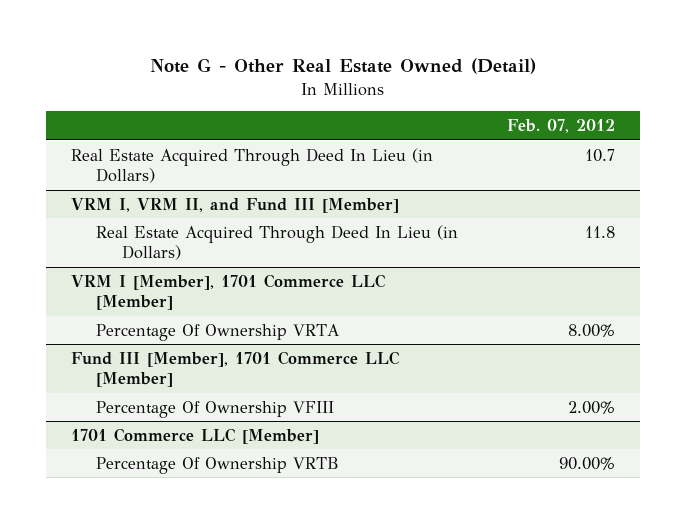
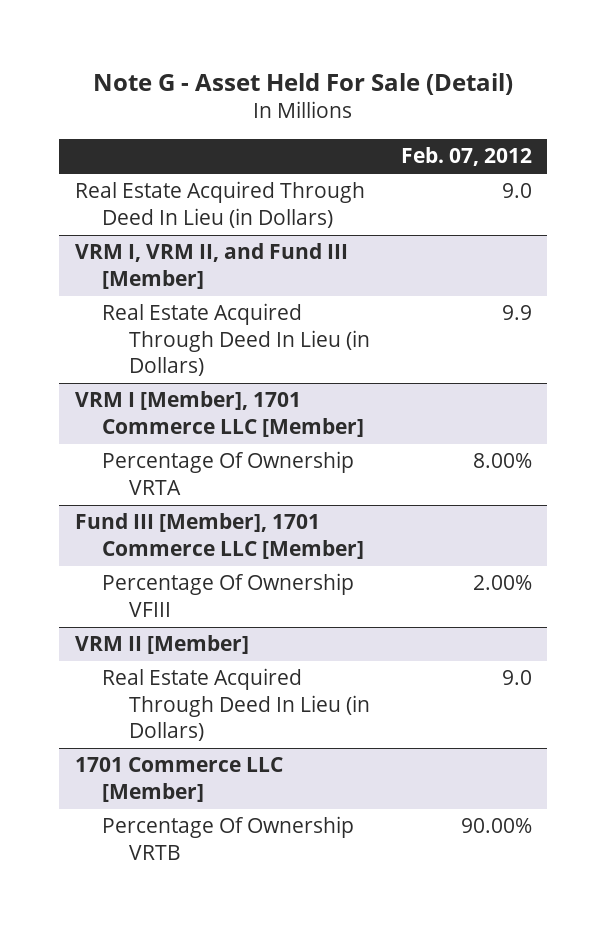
[150,58,537,75] Note G - Other Real Estate Owned (Detail) -> [93,72,514,95] Note G - Asset Held For Sale (Detail)
[585,148,616,162] 10.7 -> [501,183,532,199] 9.0
[585,225,616,238] 11.8 -> [501,305,532,321] 9.9
none -> [74,635,249,655] VRM II [Member]
none -> [101,668,370,742] Real Estate Acquired Through Deed In Lieu (in Dollars)

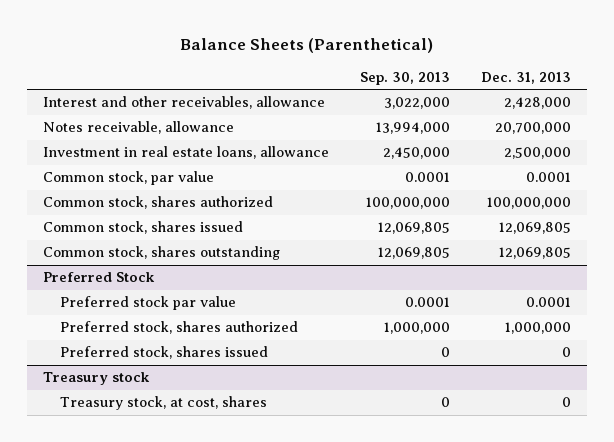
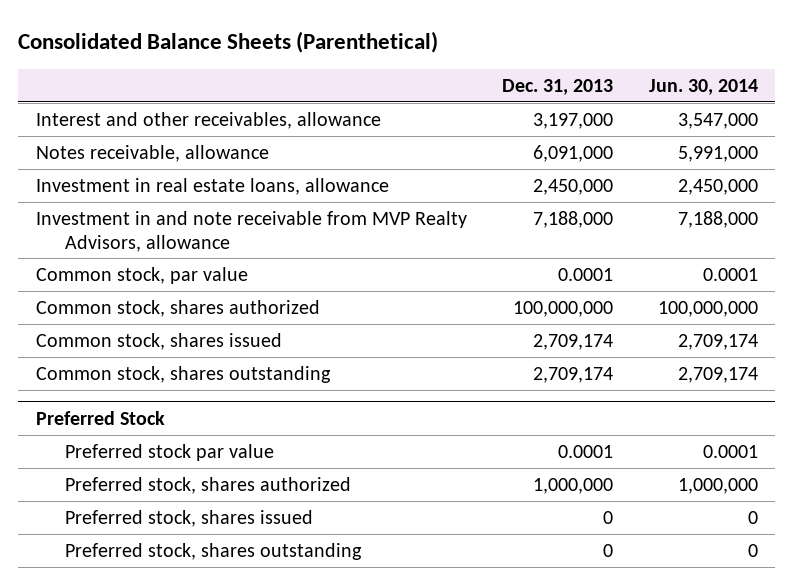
[180,37,434,53] Balance Sheets (Parenthetical) -> [18,31,439,54] Consolidated Balance Sheets (Parenthetical)
[360,71,451,85] Sep. 30, 2013 -> none
none -> [648,79,758,96] Jun. 30, 2014
[504,97,572,110] 2,428,000 -> [533,112,614,129] 3,197,000
[495,122,572,135] 20,700,000 -> [533,144,614,162] 6,091,000
[504,147,572,160] 2,500,000 -> [533,178,614,195] 2,450,000
none -> [35,210,467,252] Investment in and note receivable from MVP Realty Advisors, allowance
[499,222,572,235] 12,069,805 -> [533,333,614,350] 2,709,174
[499,247,572,260] 12,069,805 -> [533,366,614,383] 2,709,174
[43,372,151,386] Treasury stock -> none
[60,396,268,411] Treasury stock, at cost, shares -> none
none -> [64,542,362,560] Preferred stock, shares outstanding

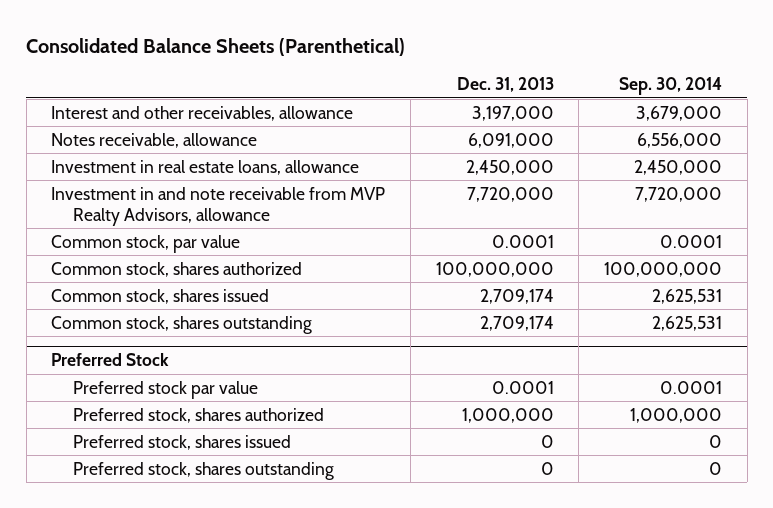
[648,79,758,96] Jun. 30, 2014 -> none
none -> [618,77,722,96] Sep. 30, 2014
[533,210,614,228] 7,188,000 -> [466,186,554,202] 7,720,000

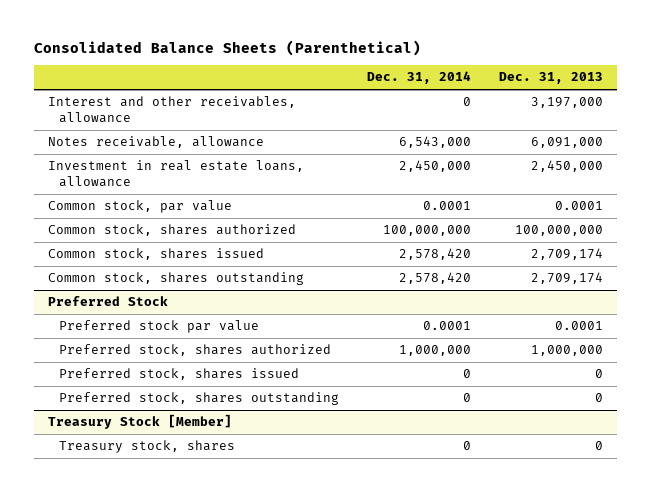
[618,77,722,96] Sep. 30, 2014 -> none
none -> [366,71,471,85] Dec. 31, 2014
[51,186,386,226] Investment in and note receivable from MVP Realty Advisors, allowance -> none
none -> [47,414,232,430] Treasury Stock [Member]
none -> [58,440,235,454] Treasury stock, shares

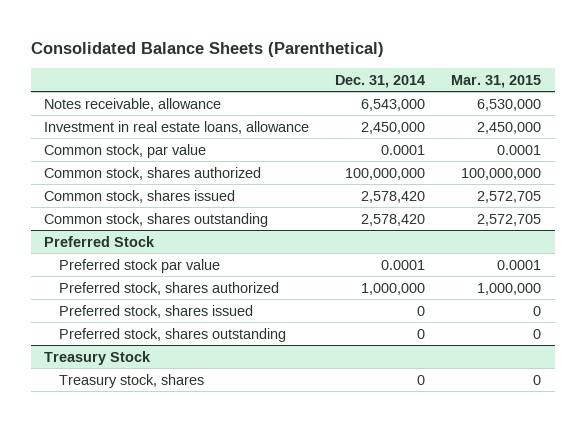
[499,72,604,85] Dec. 31, 2013 -> none
none -> [451,74,542,88] Mar. 31, 2015
[47,96,296,124] Interest and other receivables, allowance -> none
[47,414,232,430] Treasury Stock [Member] -> [44,350,152,365] Treasury Stock

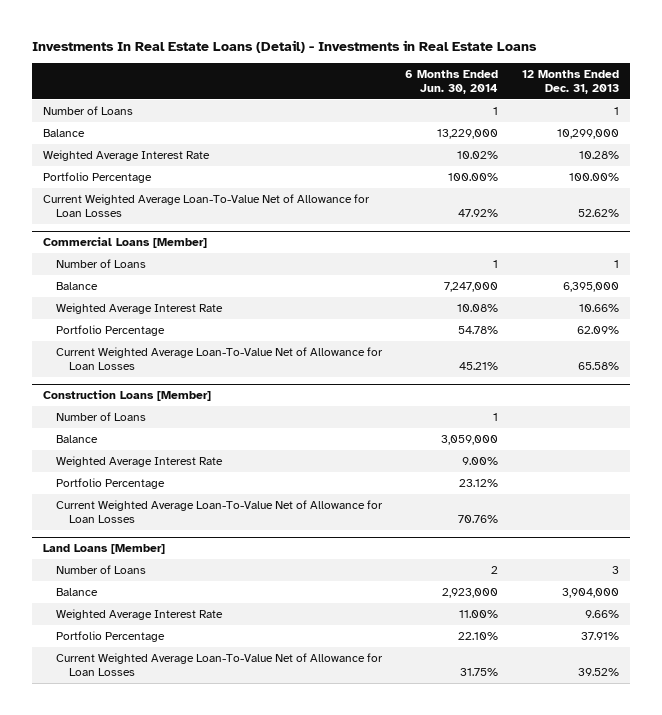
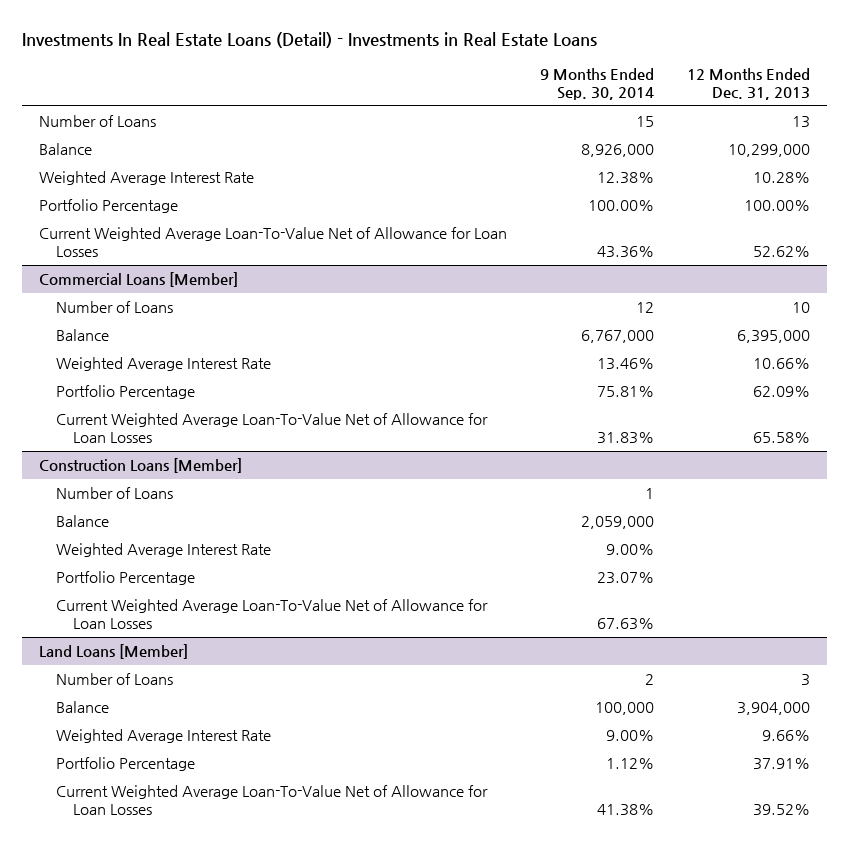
[405,69,499,95] 6 Months Ended Jun. 30, 2014 -> none
none -> [539,68,654,101] 9 Months Ended Sep. 30, 2014
[613,106,619,115] 1 -> [792,116,811,129] 13
[613,259,619,268] 1 -> [792,302,811,314] 10

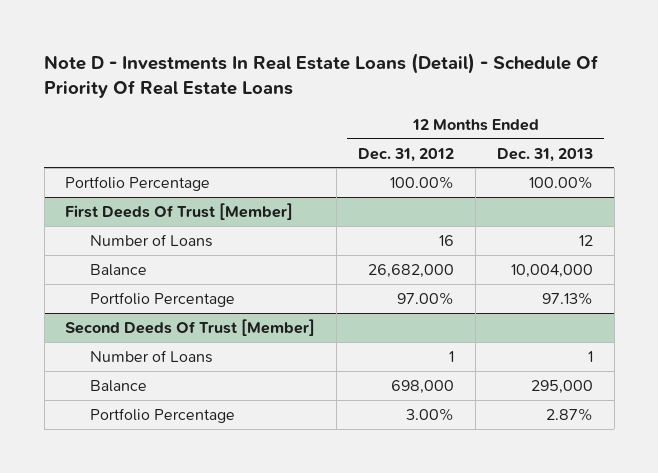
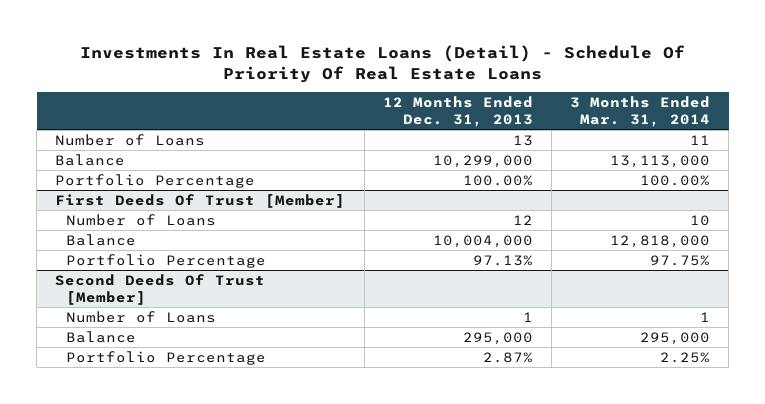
[44,53,600,99] Note D - Investments In Real Estate Loans (Detail) - Schedule Of Priority Of Real Estate Loans -> [79,44,685,83] Investments In Real Estate Loans (Detail) - Schedule Of Priority Of Real Estate Loans
[358,147,455,162] Dec. 31, 2012 -> none
none -> [570,96,711,127] 3 Months Ended Mar. 31, 2014
none -> [55,133,206,146] Number of Loans
none -> [55,153,126,166] Balance

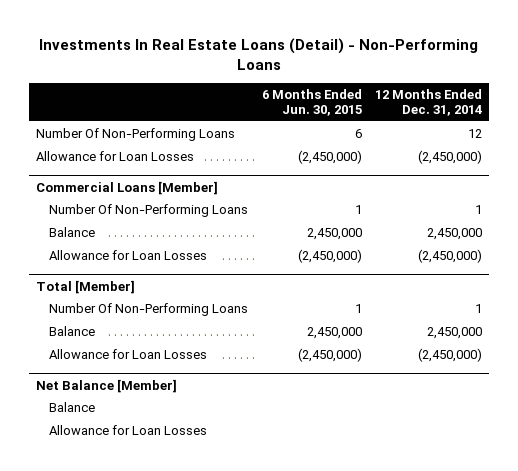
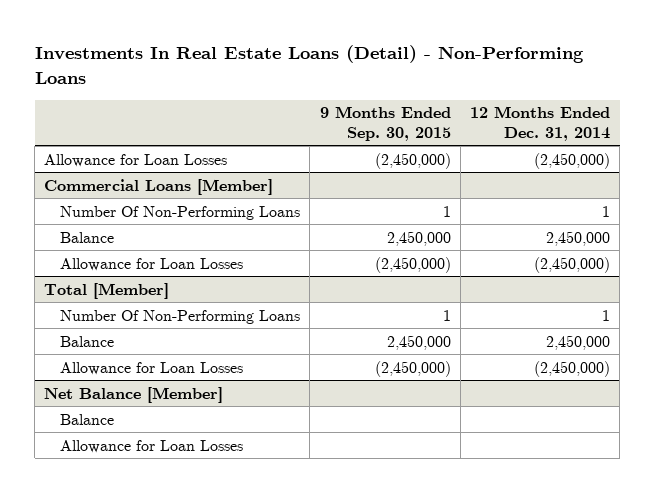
[261,89,362,117] 6 Months Ended Jun. 30, 2015 -> none
none -> [319,106,451,141] 9 Months Ended Sep. 30, 2015
[35,127,235,141] Number Of Non-Performing Loans -> none

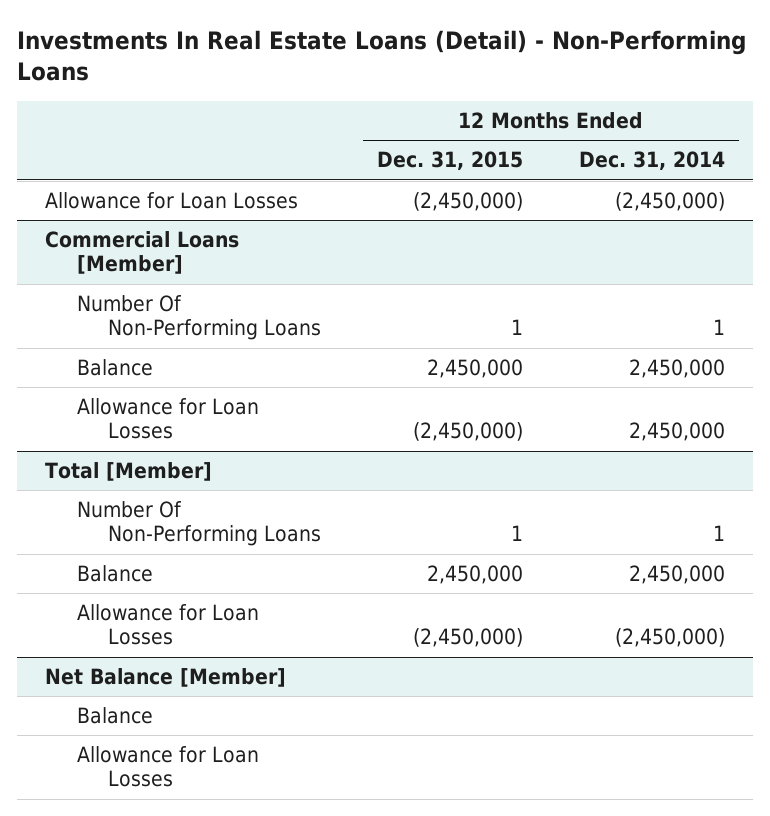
[319,106,451,141] 9 Months Ended Sep. 30, 2015 -> none
none -> [377,151,524,171] Dec. 31, 2015
[533,256,610,273] (2,450,000) -> [628,422,725,442] 2,450,000

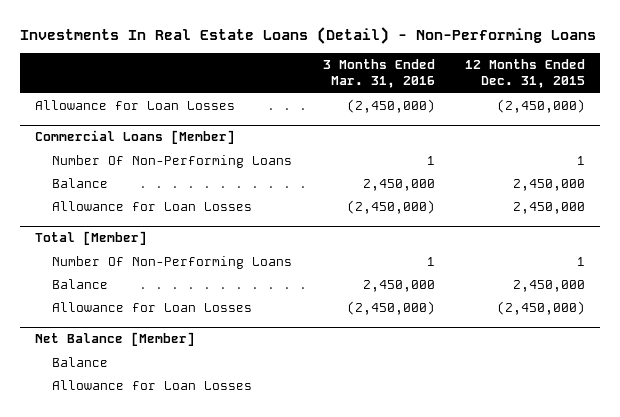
[578,151,725,171] Dec. 31, 2014 -> none
none -> [322,59,435,89] 3 Months Ended Mar. 31, 2016
[413,422,524,442] (2,450,000) -> [512,202,585,215] 2,450,000

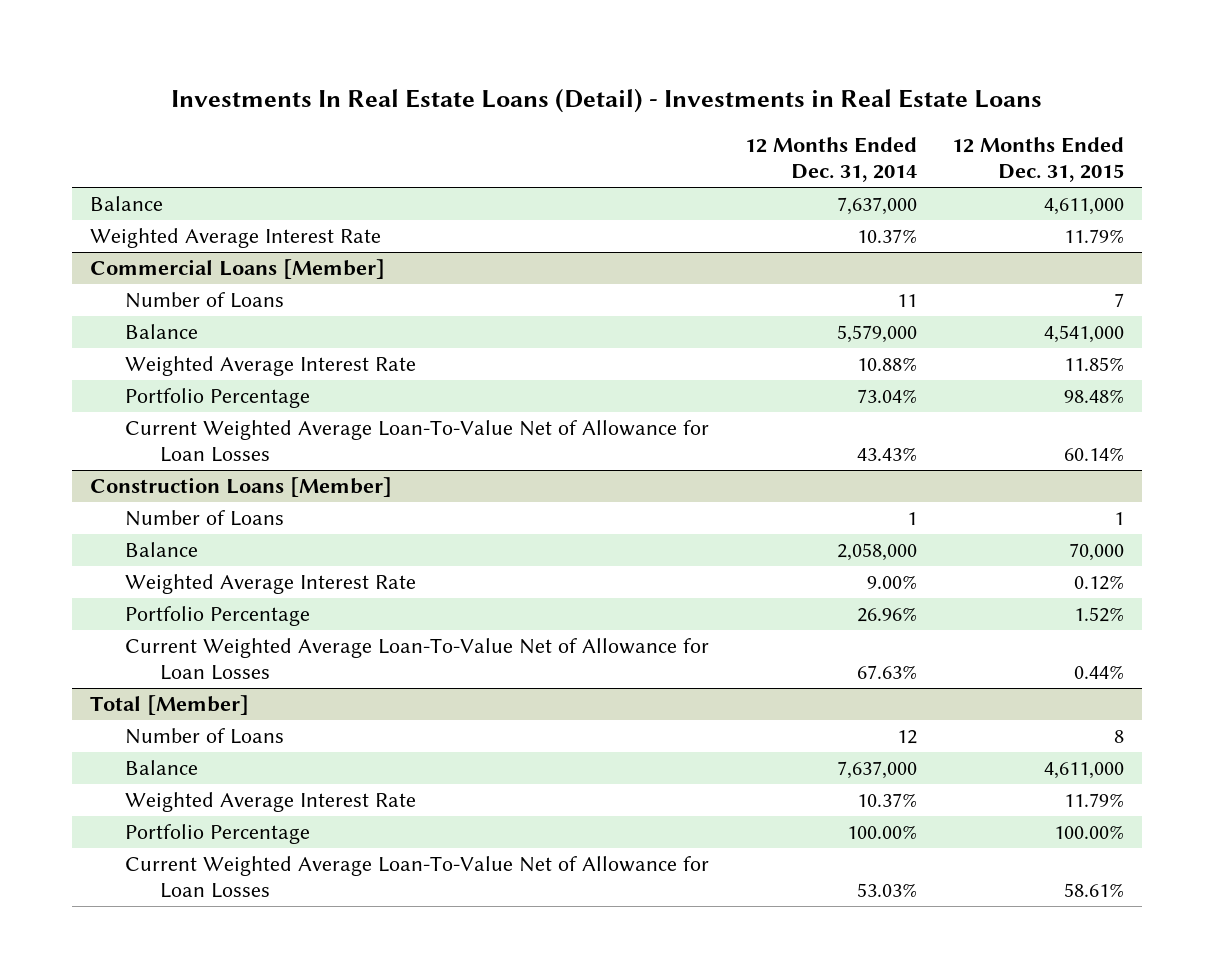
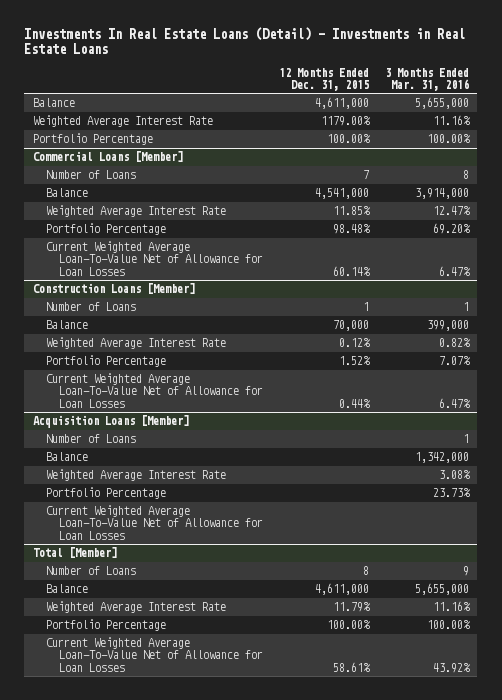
[744,137,917,183] 12 Months Ended Dec. 31, 2014 -> none
none -> [385,67,470,91] 3 Months Ended Mar. 31, 2016
[1064,229,1125,244] 11.79% -> [320,116,371,127] 1179.00%
none -> [32,133,153,146] Portfolio Percentage
none -> [32,415,189,429] Acquisition Loans [Member]
none -> [45,434,136,444] Number of Loans
none -> [45,452,88,462] Balance
none -> [45,469,226,482] Weighted Average Interest Rate
none -> [45,487,166,500] Portfolio Percentage
none -> [45,505,263,540] Current Weighted Average Loan-To-Value Net of Allowance for Loan Losses

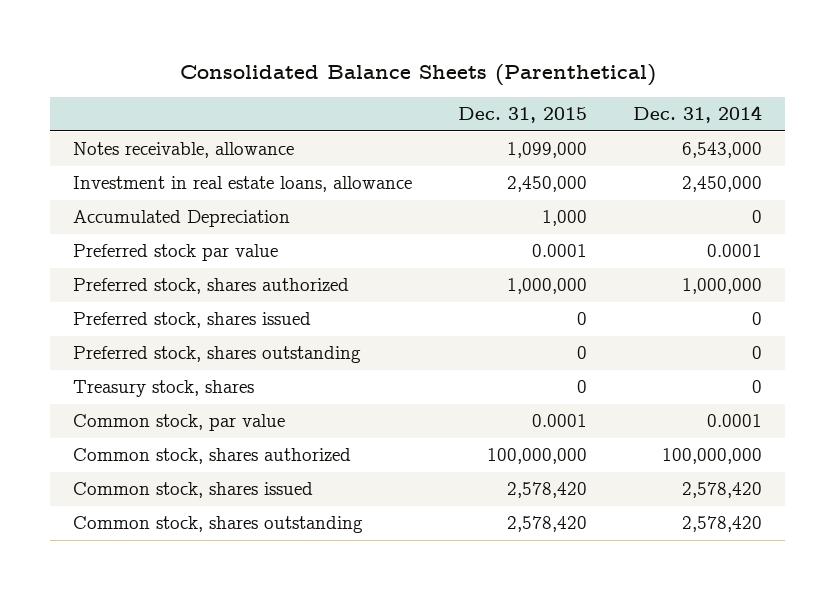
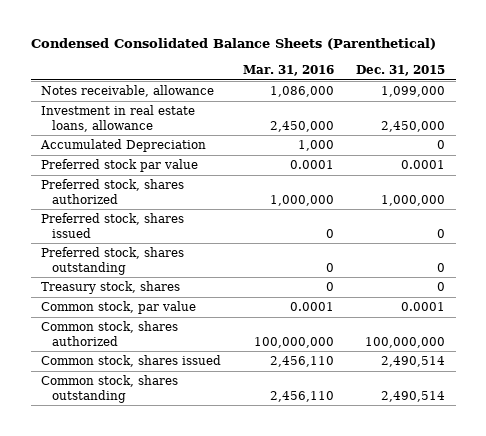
[179,63,656,86] Consolidated Balance Sheets (Parenthetical) -> [30,38,436,51] Condensed Consolidated Balance Sheets (Parenthetical)
[632,105,762,124] Dec. 31, 2014 -> none
none -> [243,64,335,76] Mar. 31, 2016
[542,210,588,227] 1,000 -> [436,140,445,150] 0
[507,482,588,499] 2,578,420 -> [380,356,445,368] 2,490,514
[507,516,588,533] 2,578,420 -> [380,390,445,402] 2,490,514

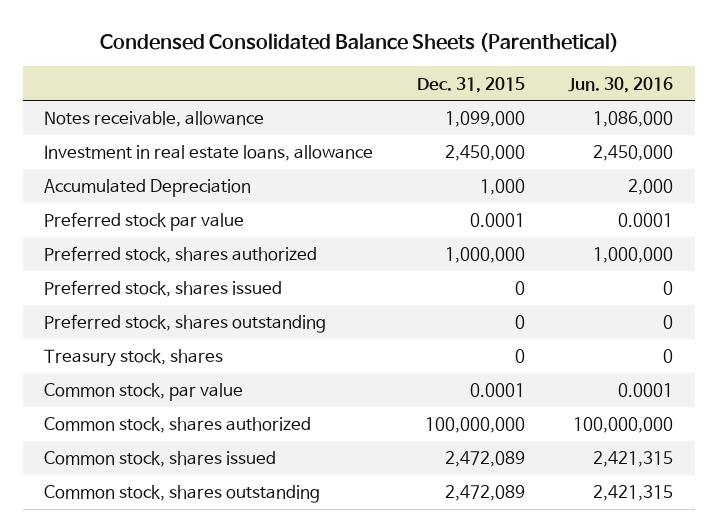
[243,64,335,76] Mar. 31, 2016 -> none
none -> [568,76,674,93] Jun. 30, 2016
[436,140,445,150] 0 -> [479,179,525,196] 1,000
[380,356,445,368] 2,490,514 -> [444,451,525,468] 2,472,089
[380,390,445,402] 2,490,514 -> [444,485,525,502] 2,472,089

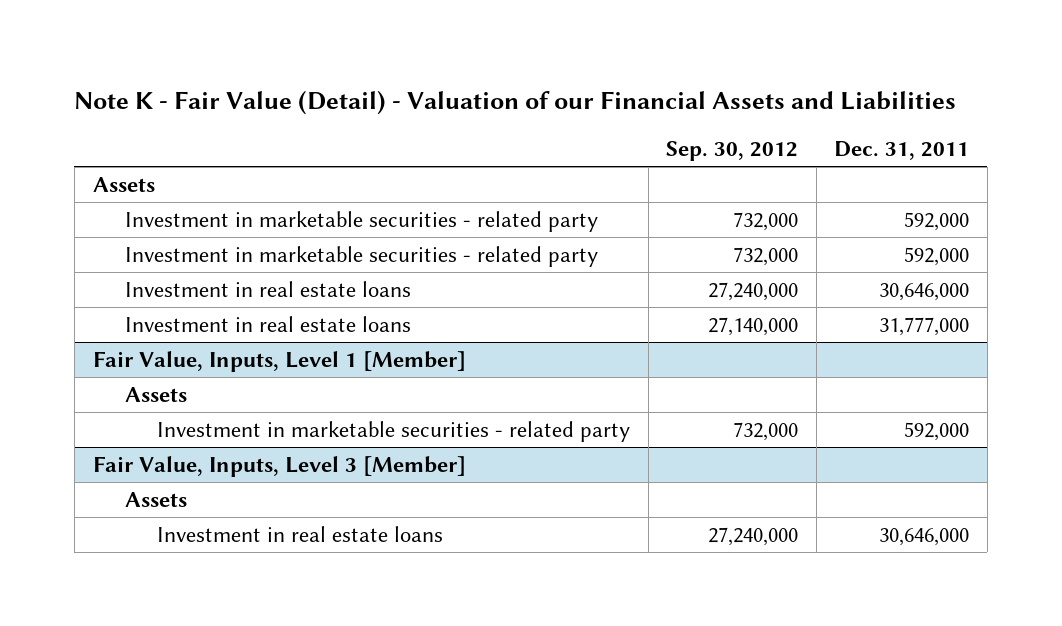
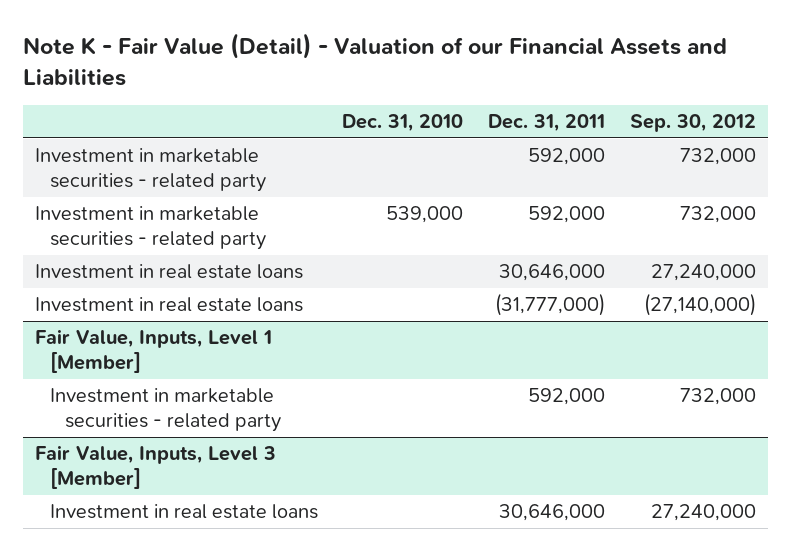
none -> [342,113,464,132] Dec. 31, 2010
[92,176,155,192] Assets -> none
[708,316,799,336] 27,140,000 -> [643,293,756,317] (27,140,000)
[879,316,970,336] 31,777,000 -> [495,293,606,317] (31,777,000)
[124,386,187,402] Assets -> none
[124,491,187,507] Assets -> none

